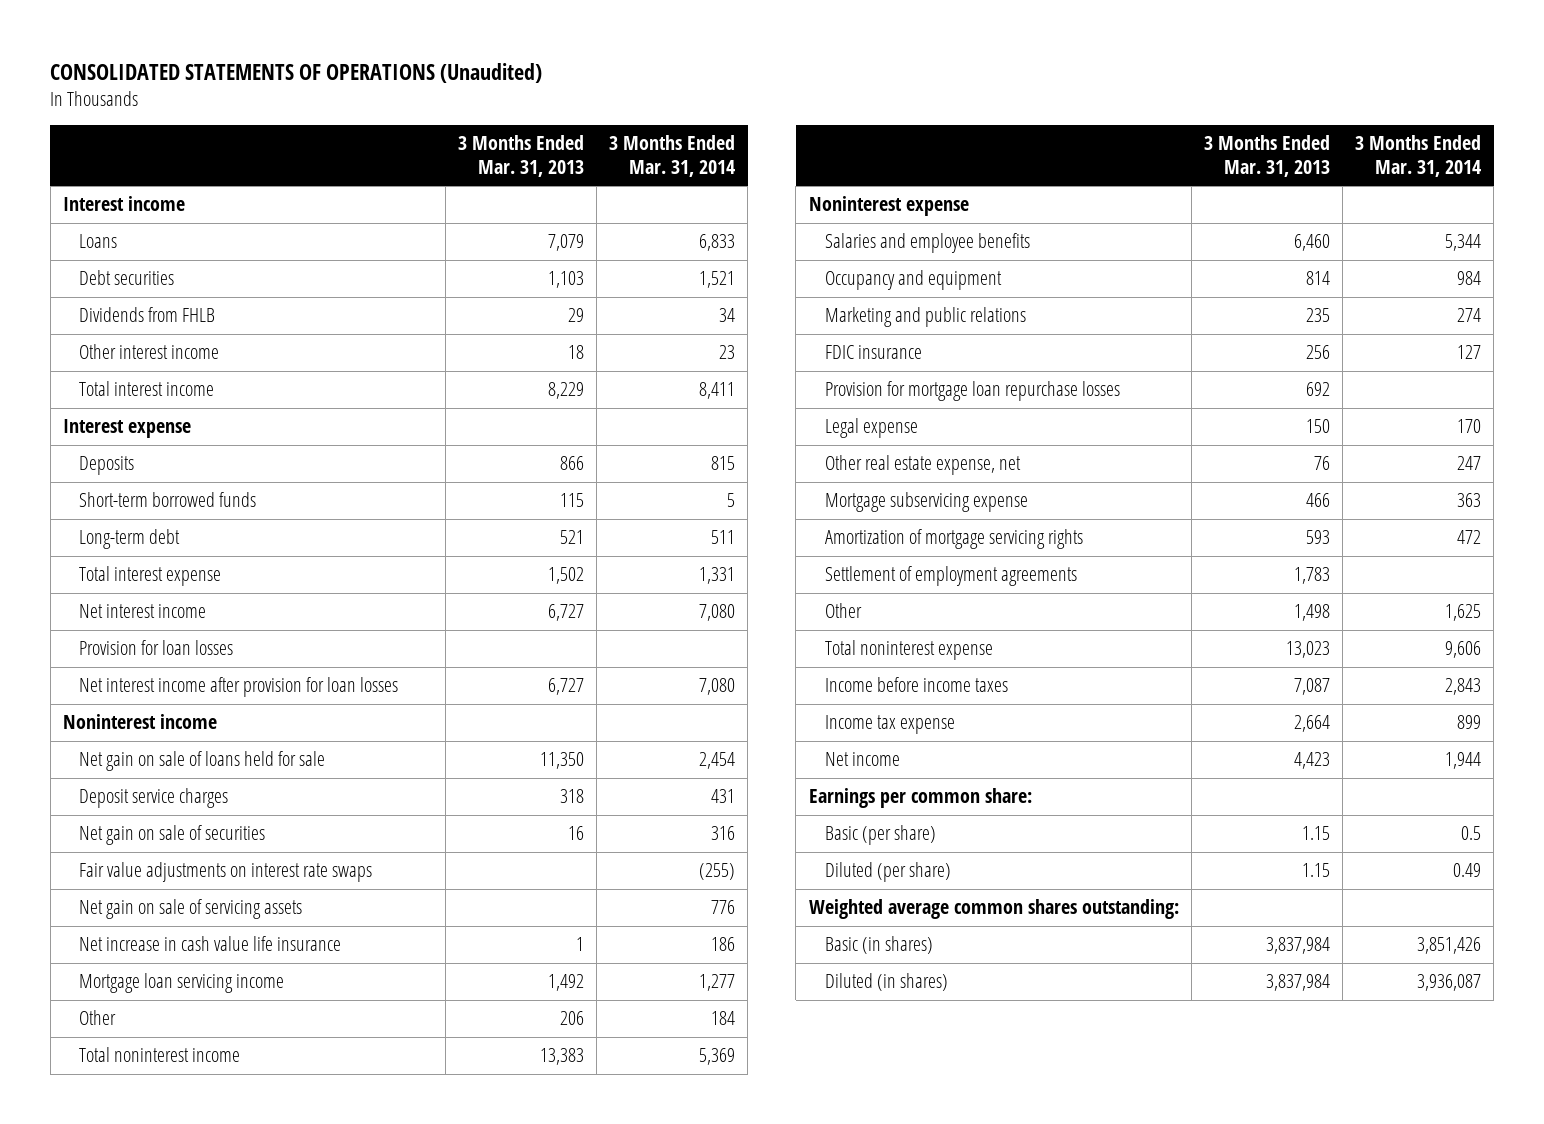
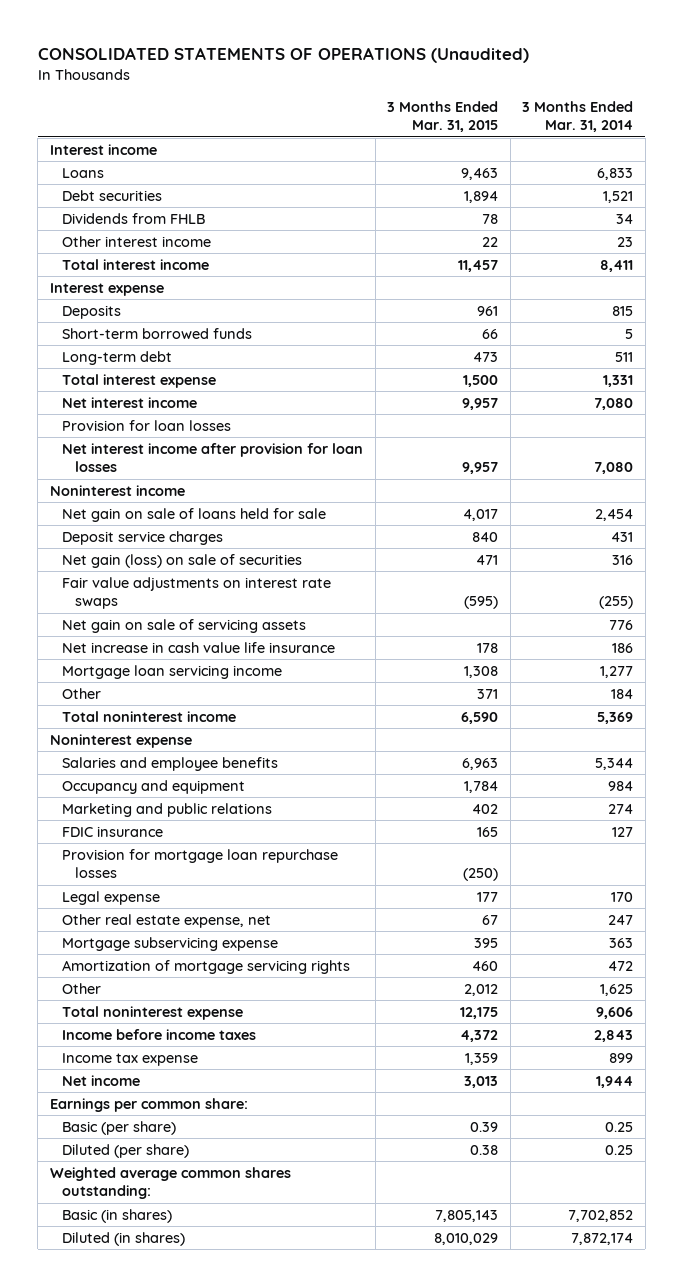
[457,135,584,177] 3 Months Ended Mar. 31, 2013 -> none
none -> [387,100,499,133] 3 Months Ended Mar. 31, 2015
[79,825,266,846] Net gain on sale of securities -> [62,553,303,568] Net gain (loss) on sale of securities
[825,566,1078,587] Settlement of employment agreements -> none
[1460,826,1481,841] 0.5 -> [605,1121,634,1132] 0.25
[1452,863,1481,878] 0.49 -> [605,1144,634,1155] 0.25
[1416,937,1481,955] 3,851,426 -> [568,1209,634,1222] 7,702,852
[1416,974,1481,992] 3,936,087 -> [571,1232,634,1245] 7,872,174

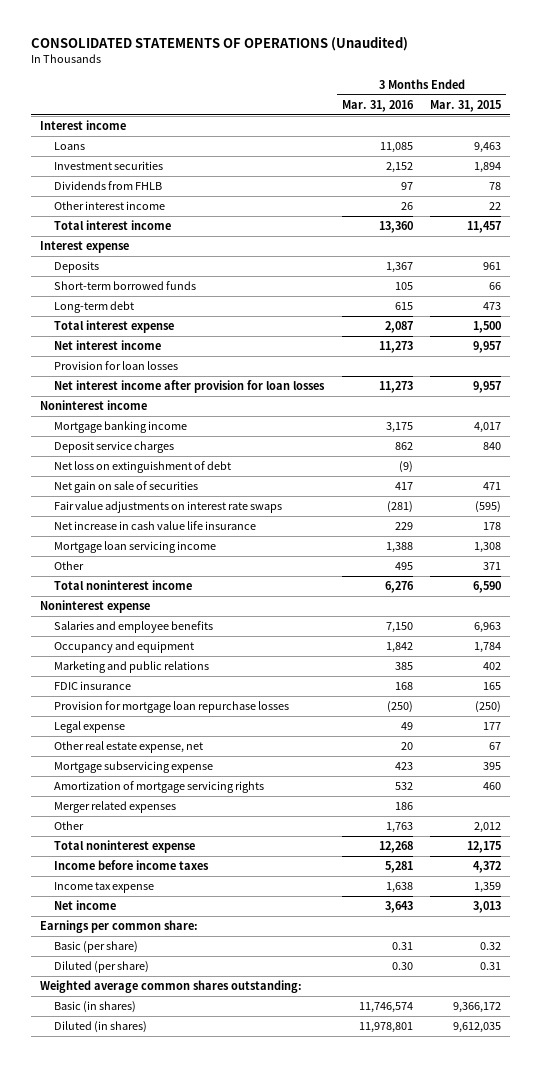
[522,100,634,133] 3 Months Ended Mar. 31, 2014 -> none
none -> [341,99,414,112] Mar. 31, 2016
[62,189,163,201] Debt securities -> [54,161,164,171] Investment securities
[62,507,327,522] Net gain on sale of loans held for sale -> [54,421,188,434] Mortgage banking income
none -> [54,461,232,474] Net loss on extinguishment of debt
[62,553,303,568] Net gain (loss) on sale of securities -> [54,481,199,494] Net gain on sale of securities
[62,618,307,633] Net gain on sale of servicing assets -> none
none -> [54,801,177,814] Merger related expenses
[470,1121,499,1132] 0.39 -> [480,942,502,951] 0.32
[470,1144,499,1155] 0.38 -> [480,962,502,971] 0.31
[435,1209,499,1222] 7,805,143 -> [453,1002,502,1014] 9,366,172
[434,1232,499,1245] 8,010,029 -> [453,1022,502,1034] 9,612,035

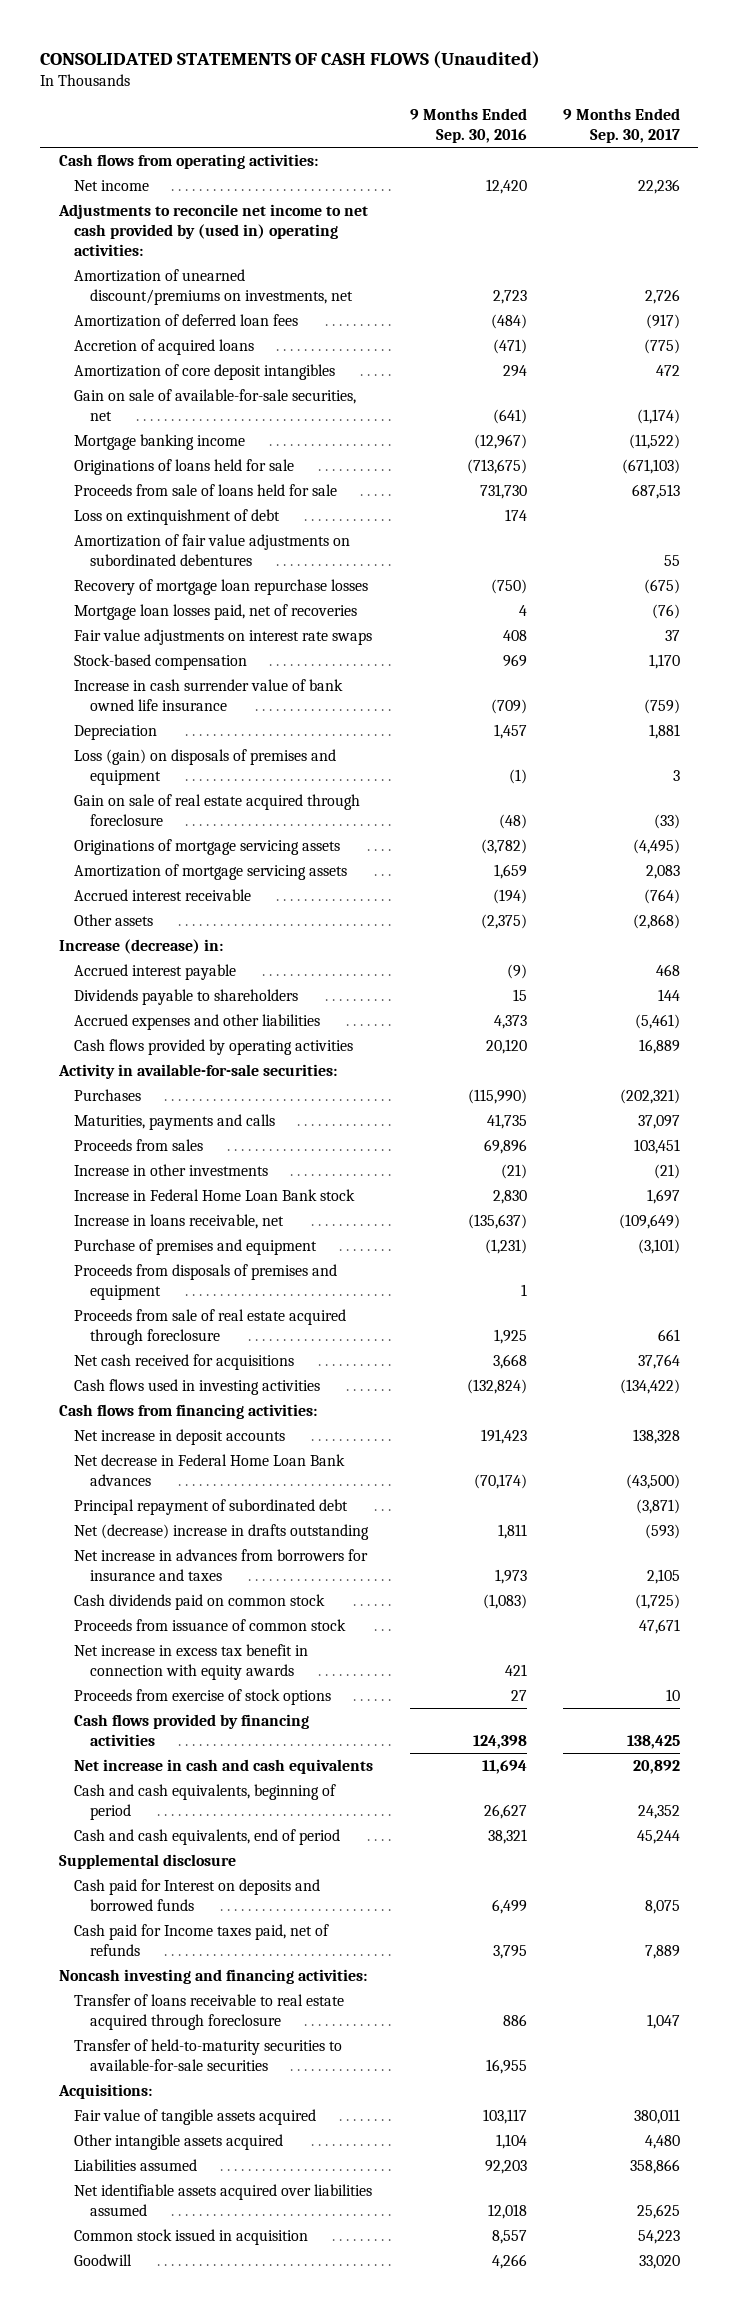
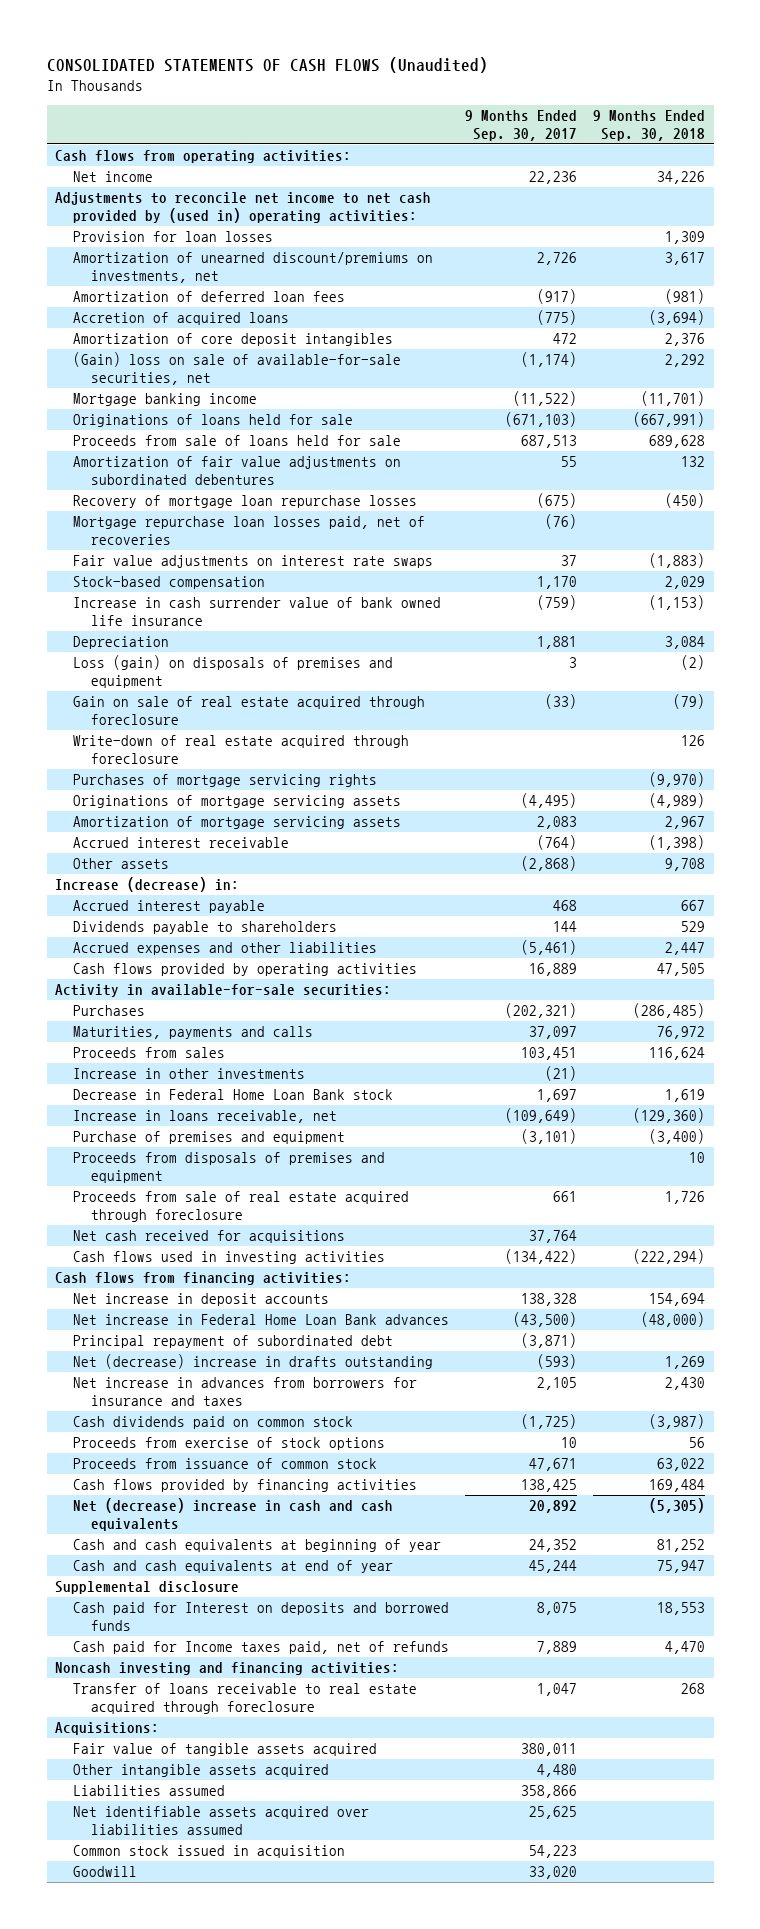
[409,108,527,144] 9 Months Ended Sep. 30, 2016 -> none
none -> [593,110,706,141] 9 Months Ended Sep. 30, 2018
none -> [72,231,273,243] Provision for loan losses
[74,388,357,421] Gain on sale of available-for-sale securities, net -> [72,352,401,385] (Gain) loss on sale of available-for-sale securities, net
[74,508,281,525] Loss on extinquishment of debt -> none
[74,603,358,620] Mortgage loan losses paid, net of recoveries -> [72,516,425,545] Mortgage repurchase loan losses paid, net of recoveries
none -> [72,735,409,764] Write-down of real estate acquired through foreclosure
none -> [72,774,377,788] Purchases of mortgage servicing rights
[74,1188,356,1201] Increase in Federal Home Loan Bank stock -> [72,1089,393,1101] Decrease in Federal Home Loan Bank stock
[74,1453,346,1486] Net decrease in Federal Home Loan Bank advances -> [72,1314,449,1326] Net increase in Federal Home Loan Bank advances
[74,1643,309,1680] Net increase in excess tax benefit in connection with equity awards -> none
[74,1618,347,1631] Proceeds from issuance of common stock -> [72,1458,377,1470] Proceeds from issuance of common stock
[74,1758,374,1774] Net increase in cash and cash equivalents -> [72,1498,393,1531] Net (decrease) increase in cash and cash equivalents
[74,1783,337,1820] Cash and cash equivalents, beginning of period -> [72,1539,441,1553] Cash and cash equivalents at beginning of year
[74,1828,341,1845] Cash and cash equivalents, end of period -> [72,1560,393,1574] Cash and cash equivalents at end of year
[74,2038,343,2071] Transfer of held-to-maturity securities to available-for-sale securities -> none

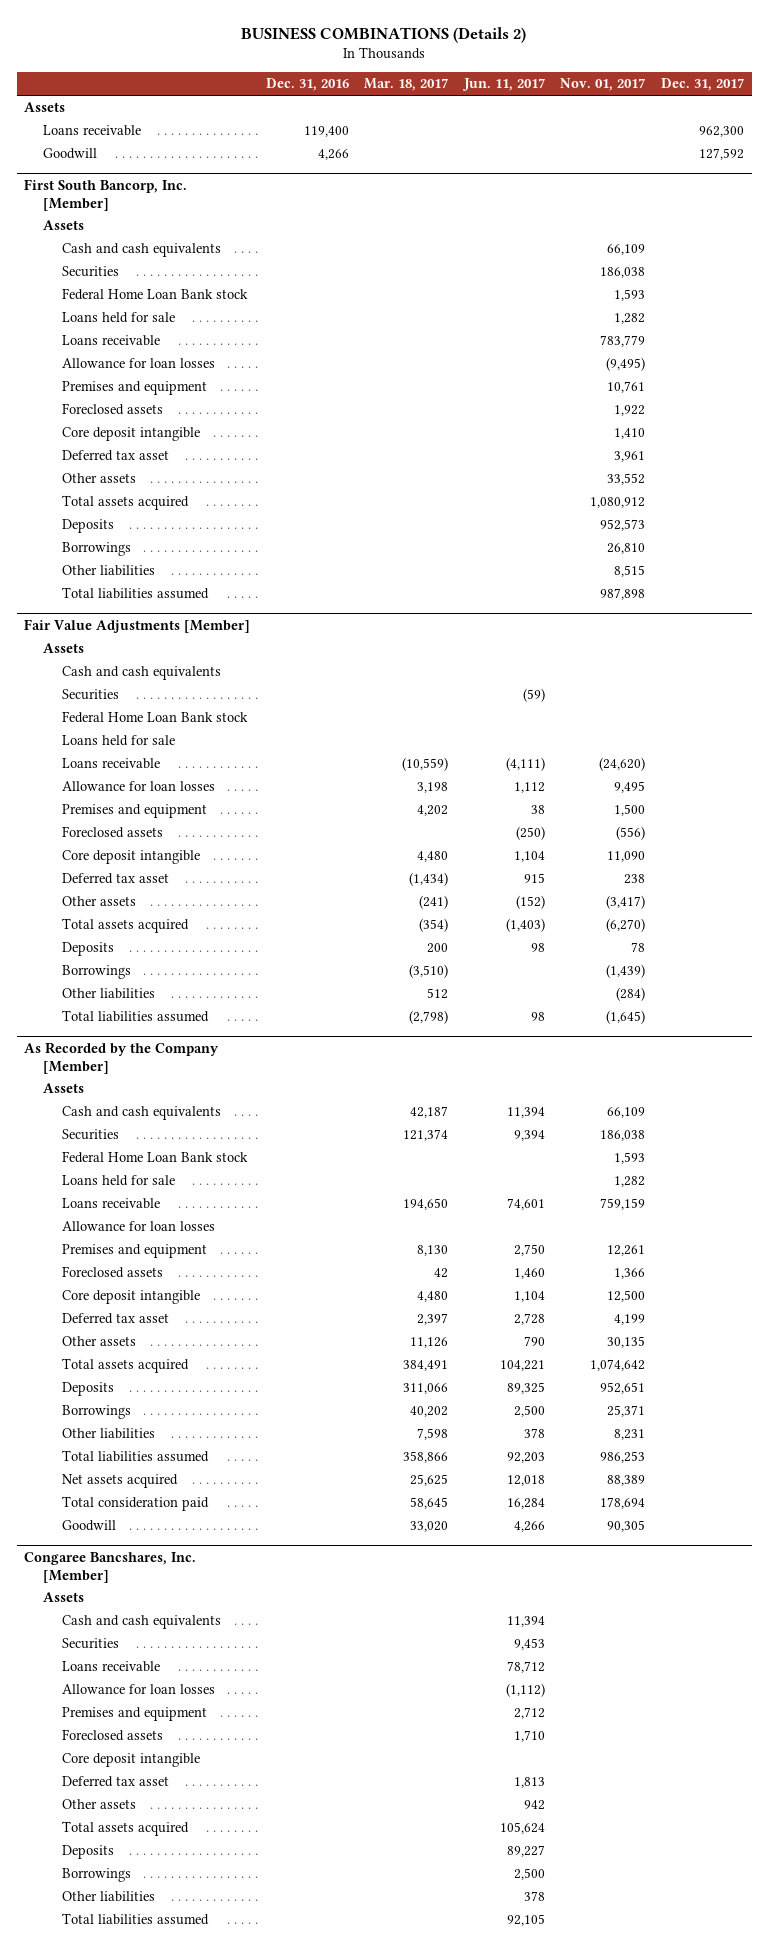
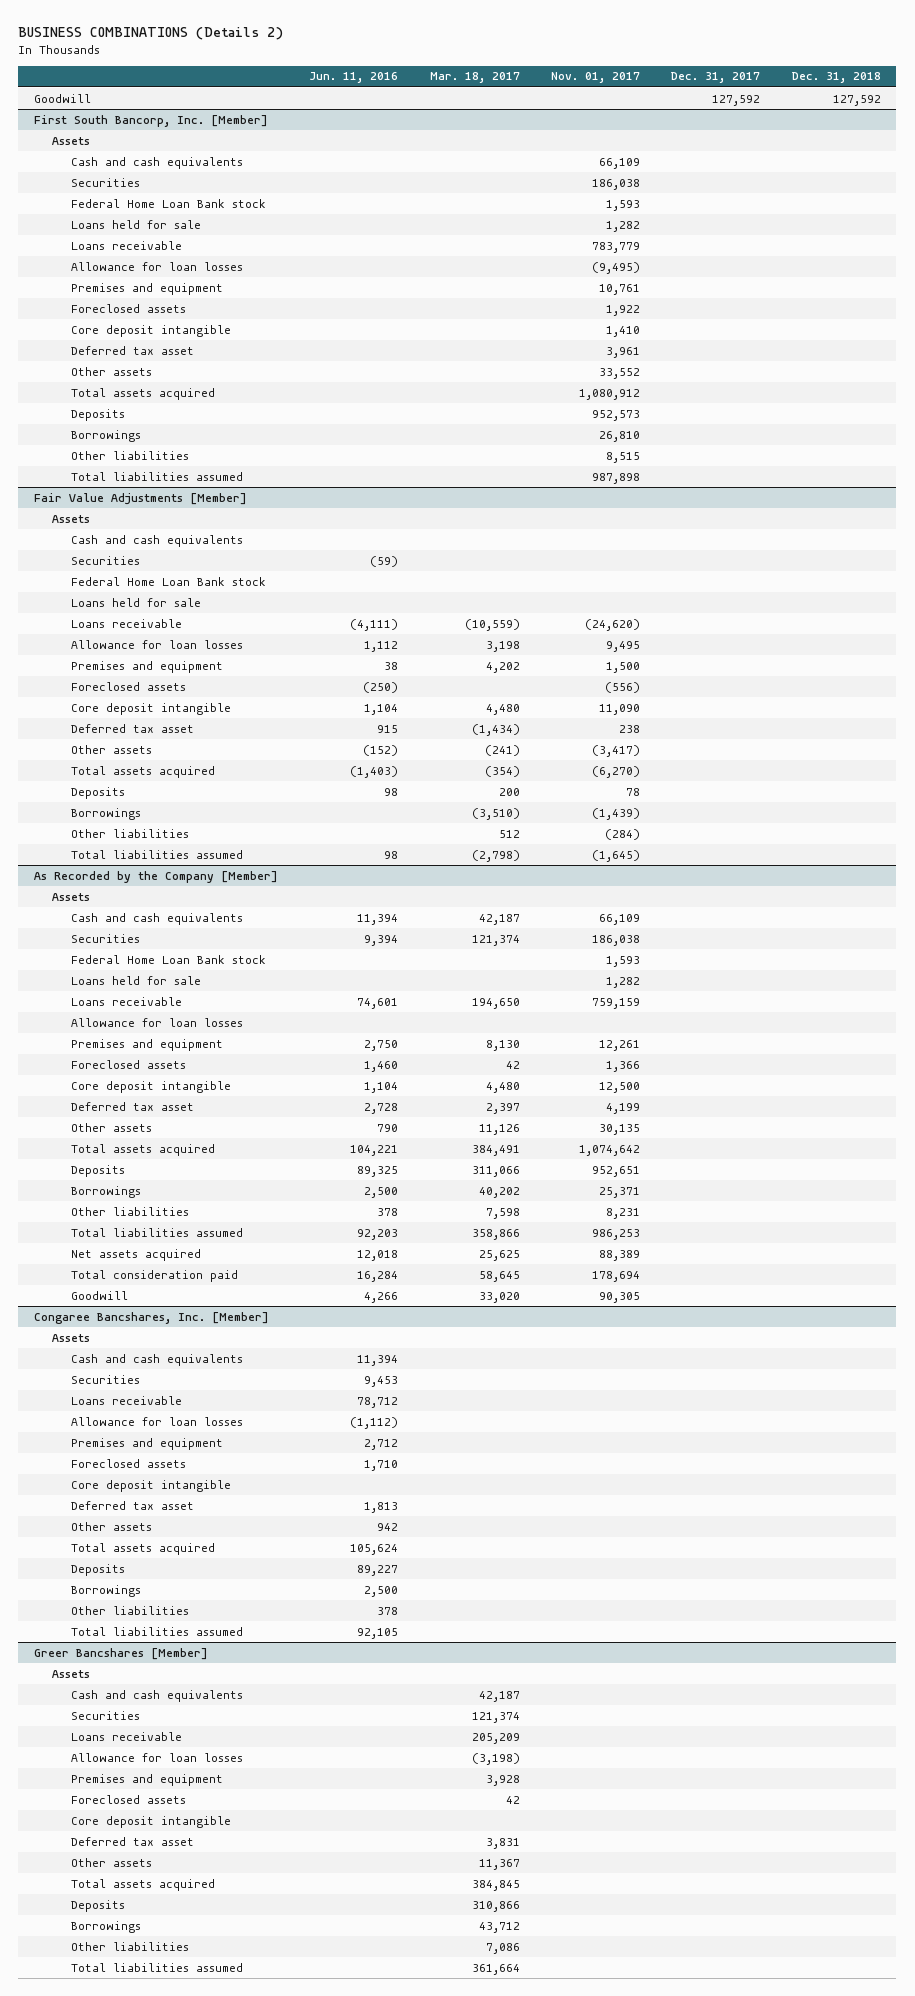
[265,78,349,92] Dec. 31, 2016 -> none
[461,78,545,92] Jun. 11, 2017 -> none
none -> [309,72,399,84] Jun. 11, 2016
none -> [791,72,881,84] Dec. 31, 2018
[24,102,66,113] Assets -> none
[43,125,142,137] Loans receivable -> none
none -> [34,1647,209,1660] Greer Bancshares [Member]
none -> [52,1669,91,1678] Assets
none -> [70,1689,243,1702] Cash and cash equivalents
none -> [70,1710,140,1720] Securities
none -> [70,1731,182,1741] Loans receivable
none -> [70,1752,243,1762] Allowance for loan losses
none -> [70,1773,223,1786] Premises and equipment
none -> [70,1794,186,1804] Foreclosed assets
none -> [70,1815,231,1828] Core deposit intangible
none -> [70,1836,194,1846] Deferred tax asset
none -> [70,1857,152,1867] Other assets
none -> [70,1878,215,1891] Total assets acquired
none -> [70,1899,125,1912] Deposits
none -> [70,1920,141,1933] Borrowings
none -> [70,1941,189,1951] Other liabilities
none -> [70,1962,243,1972] Total liabilities assumed

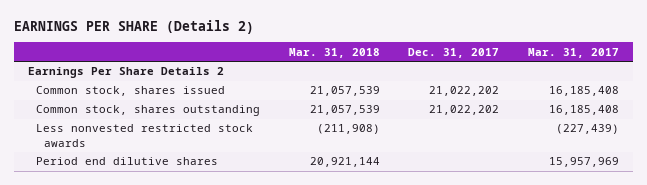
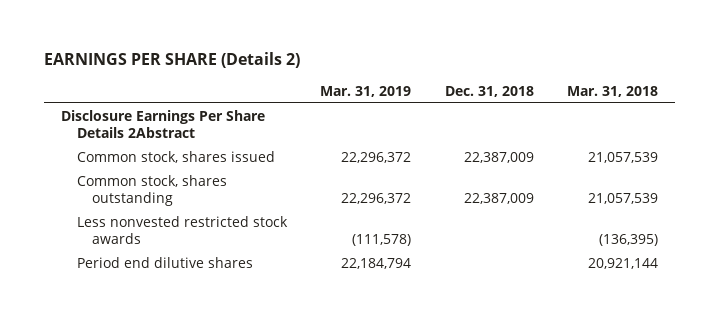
[408,47,500,58] Dec. 31, 2017 -> none
[527,47,619,58] Mar. 31, 2017 -> none
none -> [320,85,412,97] Mar. 31, 2019
none -> [444,85,534,97] Dec. 31, 2018
[28,67,225,79] Earnings Per Share Details 2 -> [61,109,266,138] Disclosure Earnings Per Share Details 2Abstract
[316,124,380,135] (211,908) -> [598,233,658,246] (136,395)

